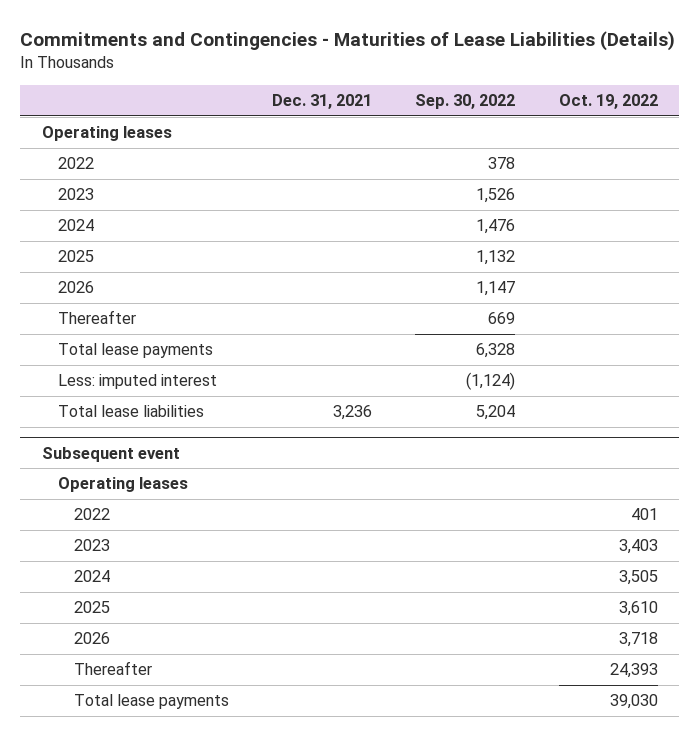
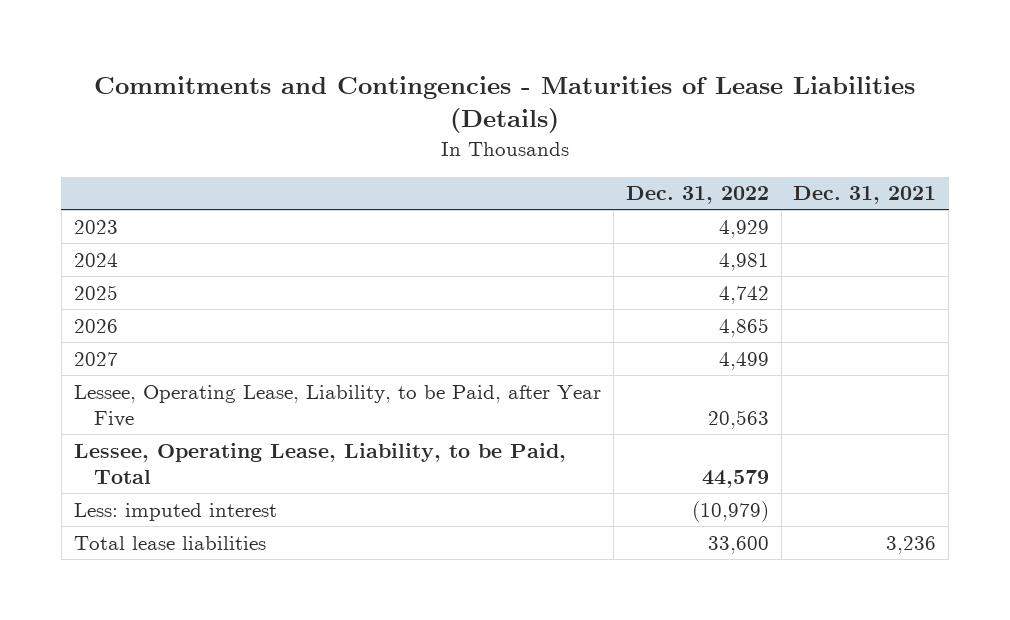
[415,94,516,110] Sep. 30, 2022 -> none
[558,94,658,110] Oct. 19, 2022 -> none
none -> [625,186,769,205] Dec. 31, 2022
[42,126,173,142] Operating leases -> none
[57,157,94,170] 2022 -> none
[57,310,136,325] Thereafter -> none
none -> [73,351,118,366] 2027
none -> [73,384,601,427] Lessee, Operating Lease, Liability, to be Paid, after Year Five
[57,343,213,359] Total lease payments -> [73,442,566,484] Lessee, Operating Lease, Liability, to be Paid, Total
[42,446,181,462] Subsequent event -> none
[57,477,188,493] Operating leases -> none
[73,508,110,521] 2022 -> none
[73,539,110,552] 2023 -> none
[73,570,110,583] 2024 -> none
[73,601,110,614] 2025 -> none
[73,632,110,645] 2026 -> none
[73,661,152,676] Thereafter -> none
[73,694,229,710] Total lease payments -> none

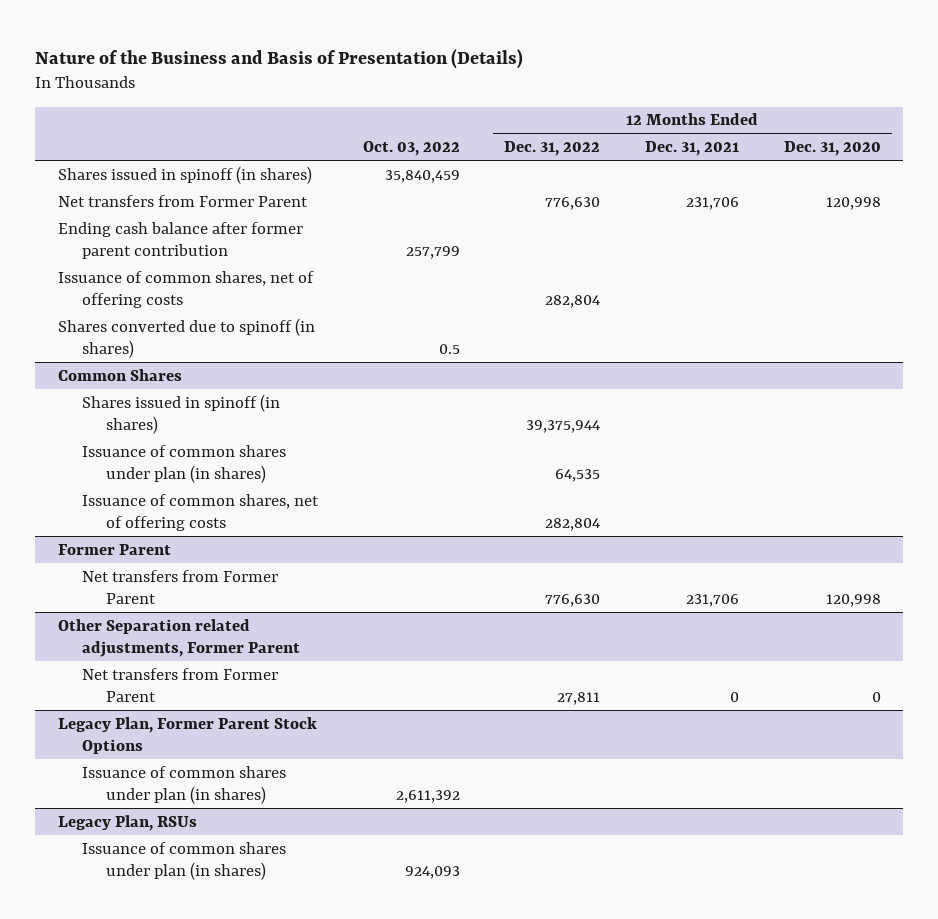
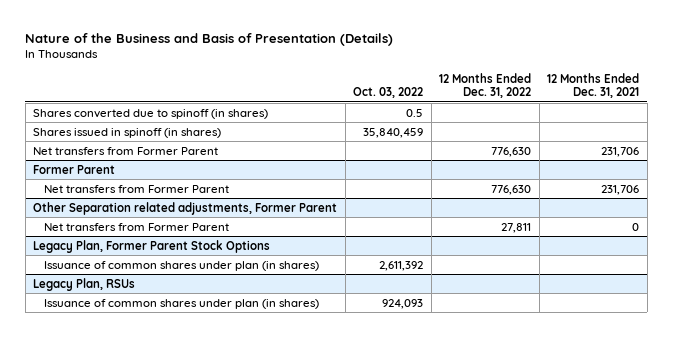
[783,140,881,156] Dec. 31, 2020 -> none
[57,317,315,358] Shares converted due to spinoff (in shares) -> [33,108,269,119] Shares converted due to spinoff (in shares)
[57,221,303,259] Ending cash balance after former parent contribution -> none
[57,270,314,308] Issuance of common shares, net of offering costs -> none
[57,368,182,381] Common Shares -> none
[82,393,281,434] Shares issued in spinoff (in shares) -> none
[82,444,287,483] Issuance of common shares under plan (in shares) -> none
[82,493,320,531] Issuance of common shares, net of offering costs -> none

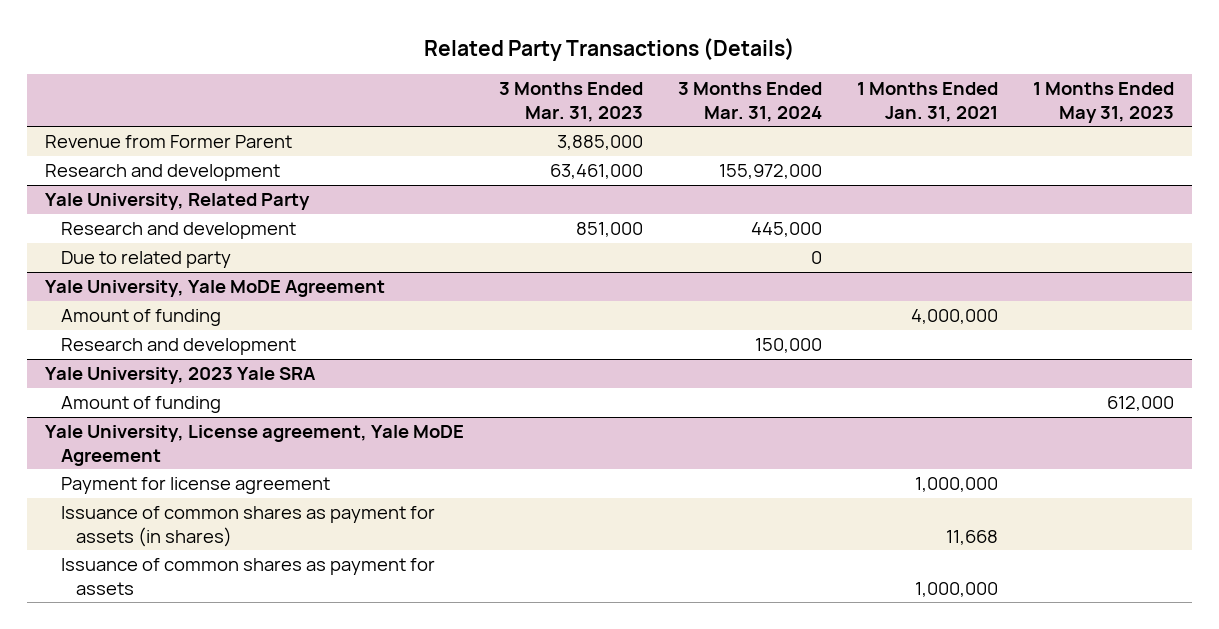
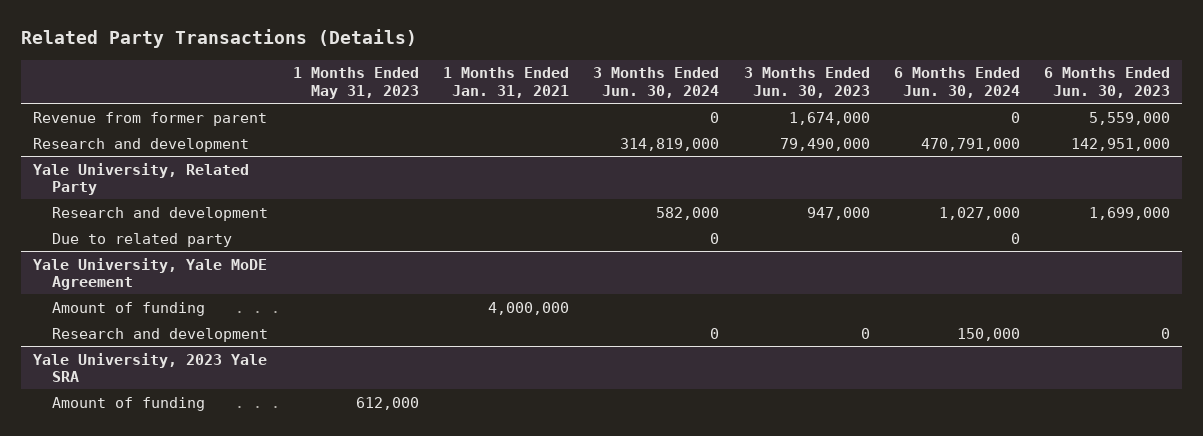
[498,82,643,122] 3 Months Ended Mar. 31, 2023 -> none
[678,82,823,122] 3 Months Ended Mar. 31, 2024 -> none
none -> [593,67,720,98] 3 Months Ended Jun. 30, 2024
none -> [743,67,870,98] 3 Months Ended Jun. 30, 2023
none -> [893,67,1020,98] 6 Months Ended Jun. 30, 2024
none -> [1044,67,1171,98] 6 Months Ended Jun. 30, 2023
[44,135,292,149] Revenue from Former Parent -> [33,111,268,126] Revenue from former parent
[44,425,464,466] Yale University, License agreement, Yale MoDE Agreement -> none
[60,477,330,495] Payment for license agreement -> none
[60,506,435,547] Issuance of common shares as payment for assets (in shares) -> none
[60,558,435,595] Issuance of common shares as payment for assets -> none

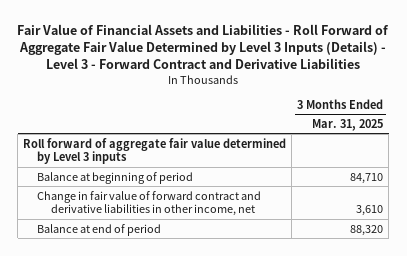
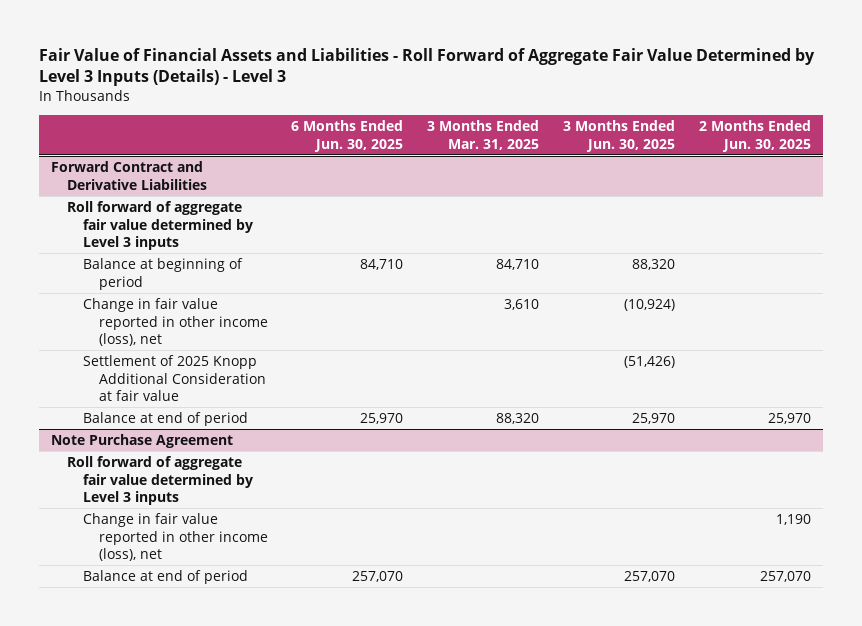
[17,23,390,70] Fair Value of Financial Assets and Liabilities - Roll Forward of Aggregate Fair Value Determined by Level 3 Inputs (Details) - Level 3 - Forward Contract and Derivative Liabilities -> [39,47,816,87] Fair Value of Financial Assets and Liabilities - Roll Forward of Aggregate Fair Value Determined by Level 3 Inputs (Details) - Level 3
none -> [291,119,404,152] 6 Months Ended Jun. 30, 2025
none -> [562,119,675,152] 3 Months Ended Jun. 30, 2025
none -> [698,119,811,152] 2 Months Ended Jun. 30, 2025
none -> [51,160,208,190] Forward Contract and Derivative Liabilities
[36,190,261,217] Change in fair value of forward contract and derivative liabilities in other income, net -> [82,297,268,347] Change in fair value reported in other income (loss), net
none -> [82,354,266,402] Settlement of 2025 Knopp Additional Consideration at fair value
none -> [51,433,234,448] Note Purchase Agreement
none -> [67,455,253,506] Roll forward of aggregate fair value determined by Level 3 inputs
none -> [82,512,268,562] Change in fair value reported in other income (loss), net
none -> [82,569,248,584] Balance at end of period

